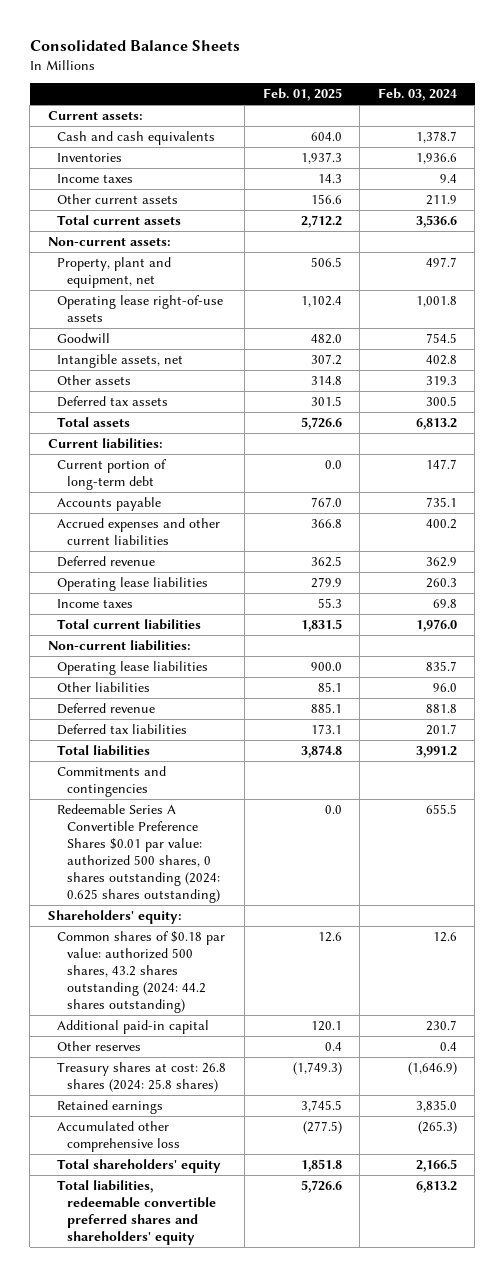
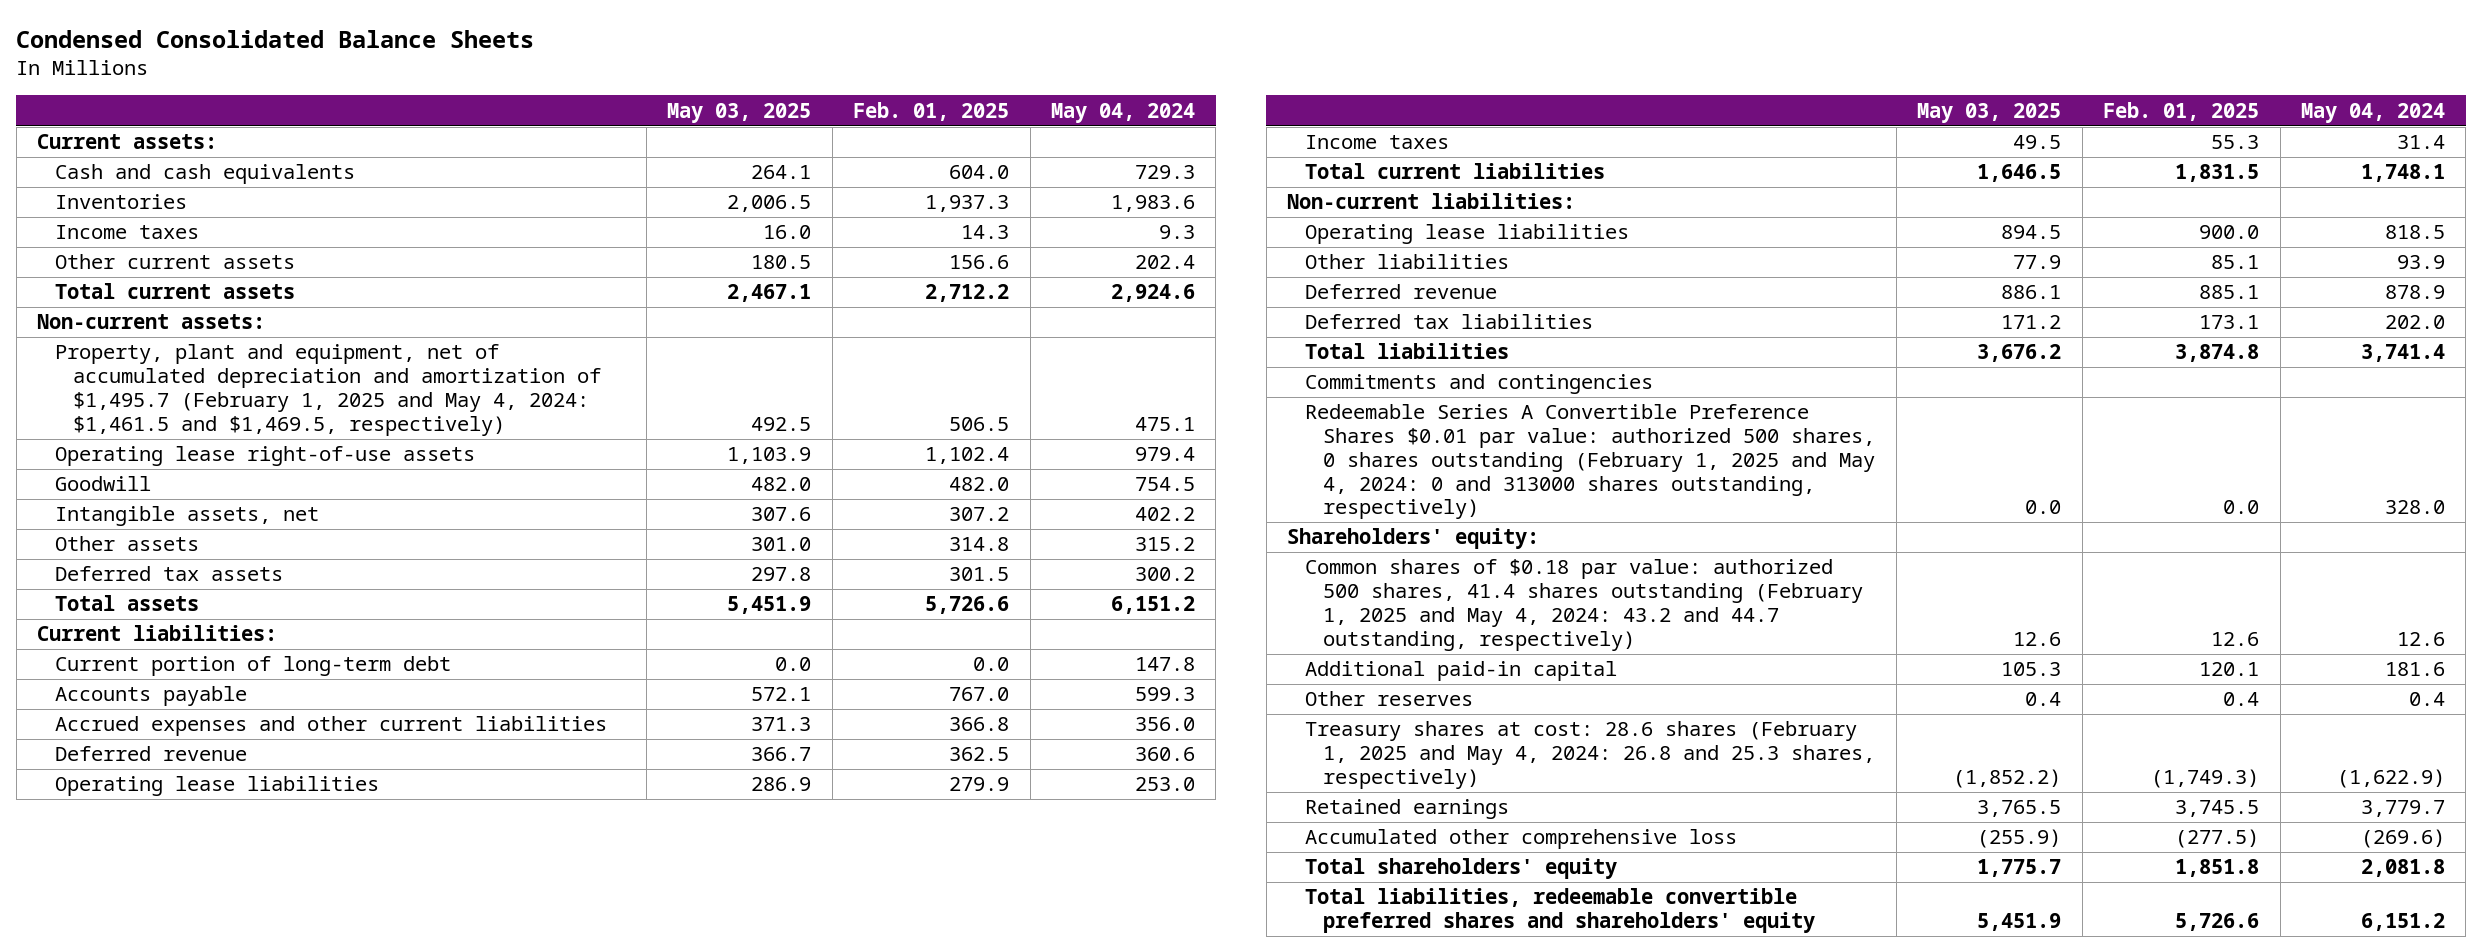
[29,39,240,51] Consolidated Balance Sheets -> [16,29,535,48] Condensed Consolidated Balance Sheets
[377,88,457,102] Feb. 03, 2024 -> none
none -> [667,102,812,123] May 03, 2025
none -> [1050,102,1195,123] May 04, 2024
[57,256,172,288] Property, plant and equipment, net -> [55,344,602,436] Property, plant and equipment, net of accumulated depreciation and amortization of $1,495.7 (February 1, 2025 and May 4, 2024: $1,461.5 and $1,469.5, respectively)
[57,803,221,904] Redeemable Series A Convertible Preference Shares $0.01 par value: authorized 500 shares, 0 shares outstanding (2024: 0.625 shares outstanding) -> [1305,404,1876,520] Redeemable Series A Convertible Preference Shares $0.01 par value: authorized 500 shares, 0 shares outstanding (February 1, 2025 and May 4, 2024: 0 and 313000 shares outstanding, respectively)
[57,930,226,1014] Common shares of $0.18 par value: authorized 500 shares, 43.2 shares outstanding (2024: 44.2 shares outstanding) -> [1305,559,1864,651] Common shares of $0.18 par value: authorized 500 shares, 41.4 shares outstanding (February 1, 2025 and May 4, 2024: 43.2 and 44.7 outstanding, respectively)
[57,1061,227,1092] Treasury shares at cost: 26.8 shares (2024: 25.8 shares) -> [1305,721,1876,789] Treasury shares at cost: 28.6 shares (February 1, 2025 and May 4, 2024: 26.8 and 25.3 shares, respectively)

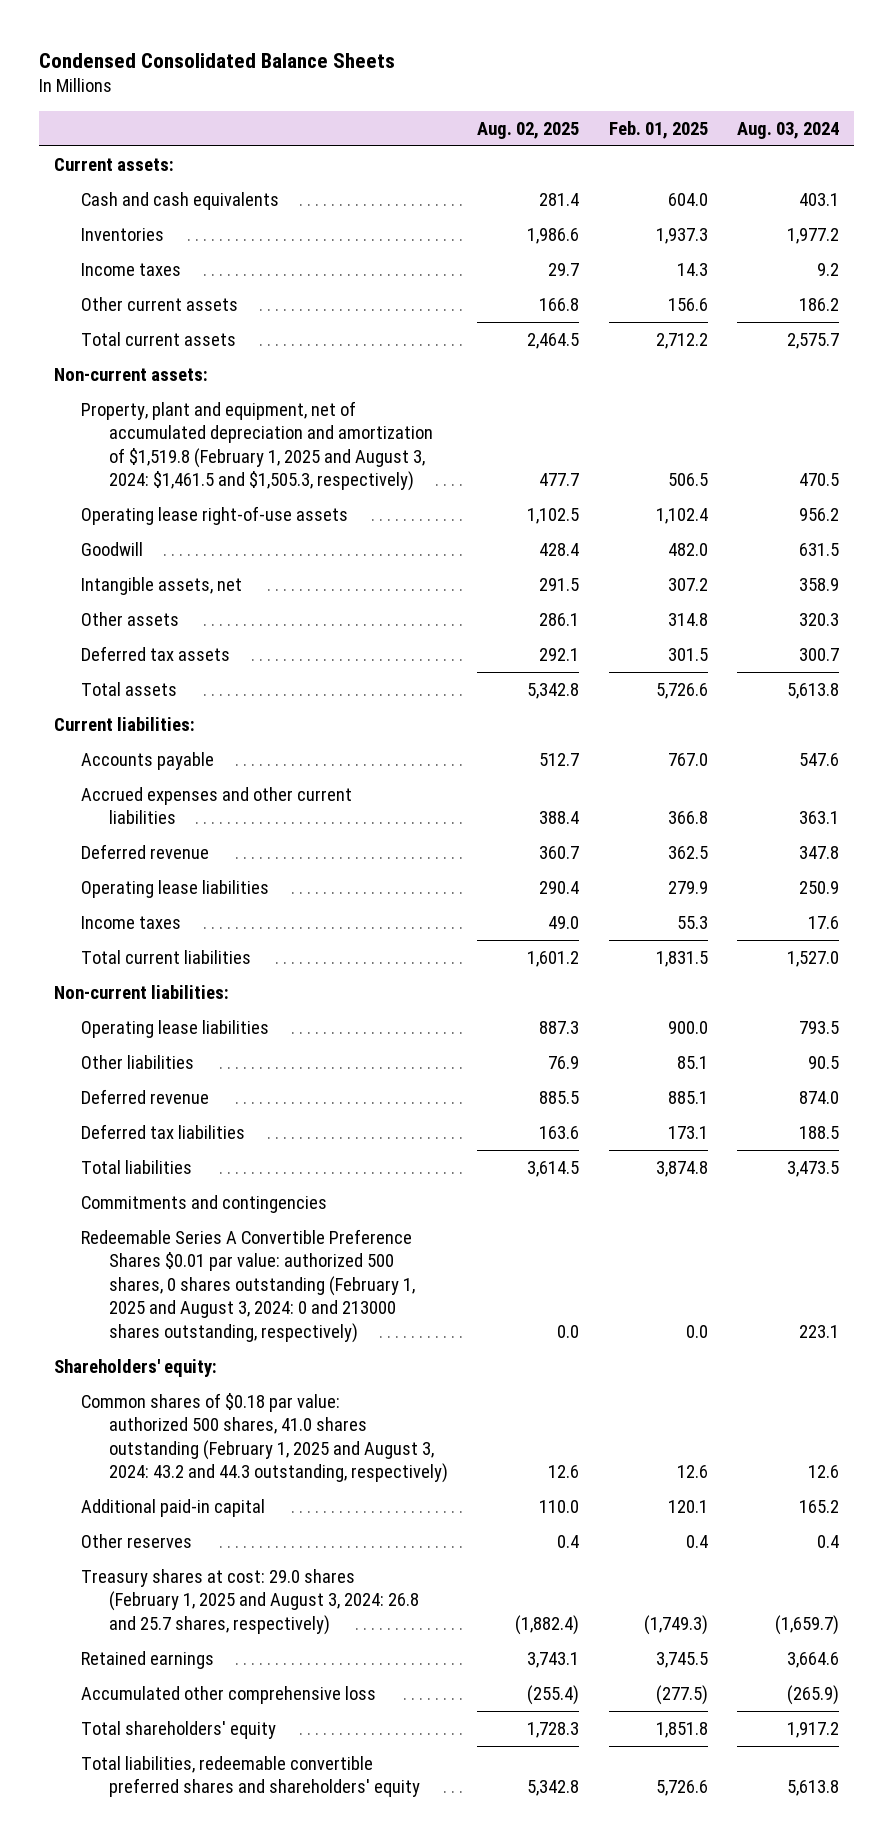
[667,102,812,123] May 03, 2025 -> none
[1050,102,1195,123] May 04, 2024 -> none
none -> [477,121,580,139] Aug. 02, 2025
none -> [737,121,840,139] Aug. 03, 2024
[55,344,602,436] Property, plant and equipment, net of accumulated depreciation and amortization of $1,495.7 (February 1, 2025 and May 4, 2024: $1,461.5 and $1,469.5, respectively) -> [81,400,433,492] Property, plant and equipment, net of accumulated depreciation and amortization of $1,519.8 (February 1, 2025 and August 3, 2024: $1,461.5 and $1,505.3, respectively)
[55,656,452,677] Current portion of long-term debt -> none
[1305,404,1876,520] Redeemable Series A Convertible Preference Shares $0.01 par value: authorized 500 shares, 0 shares outstanding (February 1, 2025 and May 4, 2024: 0 and 313000 shares outstanding, respectively) -> [81,1228,415,1343] Redeemable Series A Convertible Preference Shares $0.01 par value: authorized 500 shares, 0 shares outstanding (February 1, 2025 and August 3, 2024: 0 and 213000 shares outstanding, respectively)
[1305,559,1864,651] Common shares of $0.18 par value: authorized 500 shares, 41.4 shares outstanding (February 1, 2025 and May 4, 2024: 43.2 and 44.7 outstanding, respectively) -> [81,1392,448,1484] Common shares of $0.18 par value: authorized 500 shares, 41.0 shares outstanding (February 1, 2025 and August 3, 2024: 43.2 and 44.3 outstanding, respectively)
[1305,721,1876,789] Treasury shares at cost: 28.6 shares (February 1, 2025 and May 4, 2024: 26.8 and 25.3 shares, respectively) -> [81,1568,419,1635] Treasury shares at cost: 29.0 shares (February 1, 2025 and August 3, 2024: 26.8 and 25.7 shares, respectively)

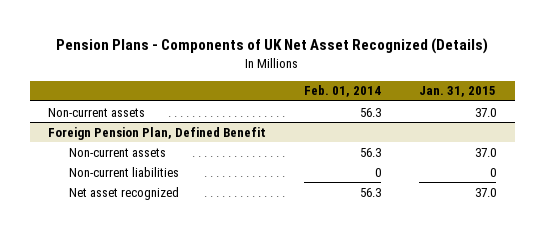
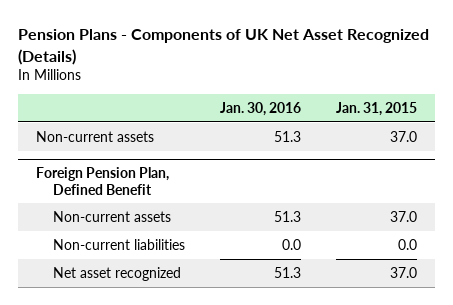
[304,85,382,98] Feb. 01, 2014 -> none
none -> [219,102,301,117] Jan. 30, 2016
[489,167,496,177] 0 -> [398,238,418,250] 0.0

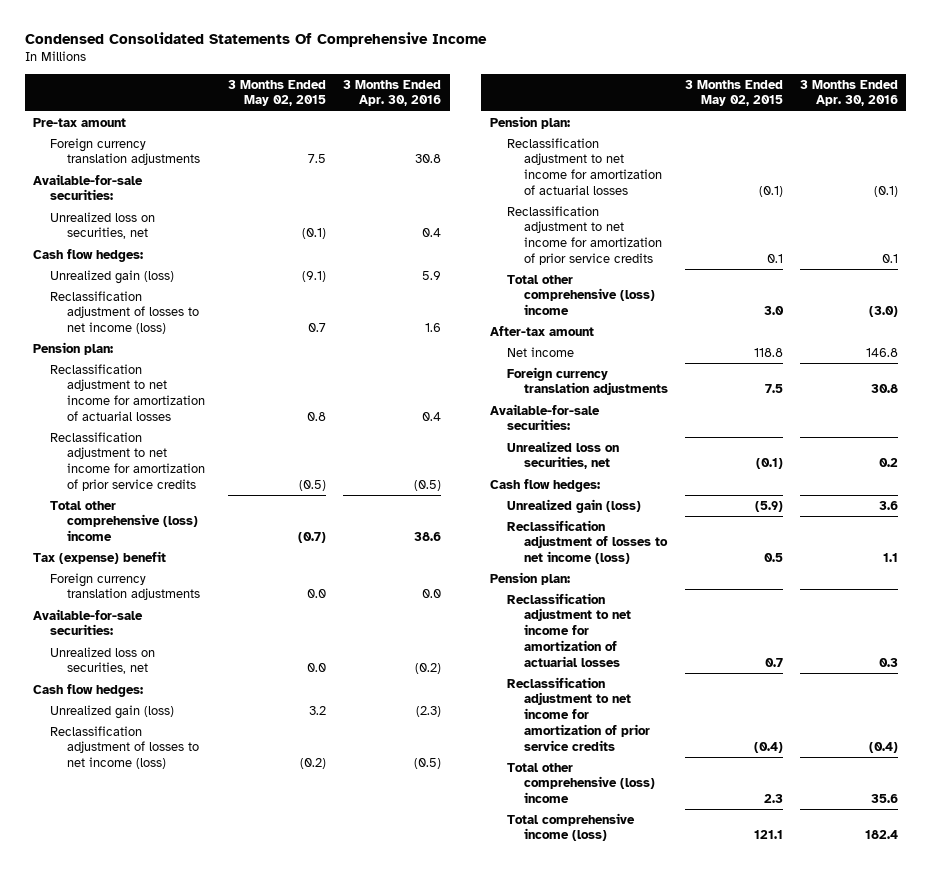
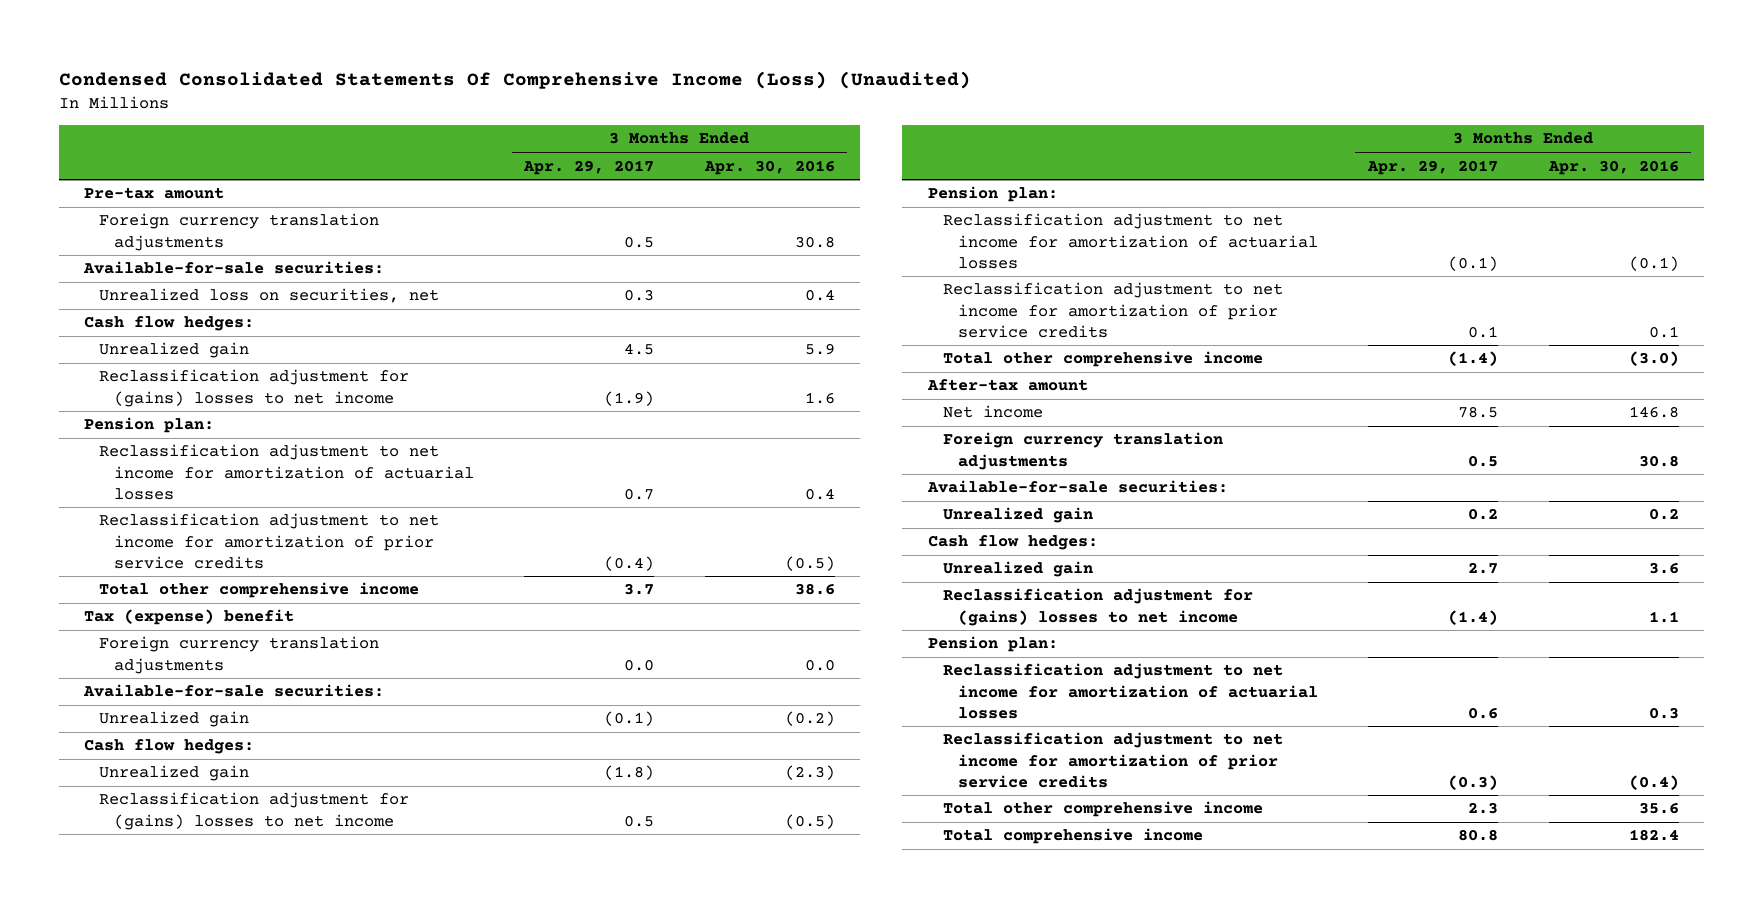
[24,32,487,48] Condensed Consolidated Statements Of Comprehensive Income -> [58,71,971,90] Condensed Consolidated Statements Of Comprehensive Income (Loss) (Unaudited)
[228,79,327,107] 3 Months Ended May 02, 2015 -> none
none -> [523,159,655,175] Apr. 29, 2017
[50,269,175,284] Unrealized gain (loss) -> [98,342,249,359] Unrealized gain
[50,290,200,335] Reclassification adjustment of losses to net income (loss) -> [98,369,409,407] Reclassification adjustment for (gains) losses to net income
[50,500,199,542] Total other comprehensive (loss) income -> [98,582,419,599] Total other comprehensive income
[50,646,156,675] Unrealized loss on securities, net -> [98,711,249,728] Unrealized gain
[50,704,175,719] Unrealized gain (loss) -> [98,765,249,782] Unrealized gain
[50,725,200,770] Reclassification adjustment of losses to net income (loss) -> [98,792,409,830] Reclassification adjustment for (gains) losses to net income
[506,274,655,316] Total other comprehensive (loss) income -> [942,351,1263,368] Total other comprehensive income
[506,440,619,470] Unrealized loss on securities, net -> [942,507,1093,524] Unrealized gain
[506,498,641,513] Unrealized gain (loss) -> [942,561,1093,578] Unrealized gain
[506,519,668,565] Reclassification adjustment of losses to net income (loss) -> [942,588,1253,626] Reclassification adjustment for (gains) losses to net income
[506,762,655,804] Total other comprehensive (loss) income -> [942,801,1263,818] Total other comprehensive income
[506,812,635,842] Total comprehensive income (loss) -> [942,828,1203,845] Total comprehensive income

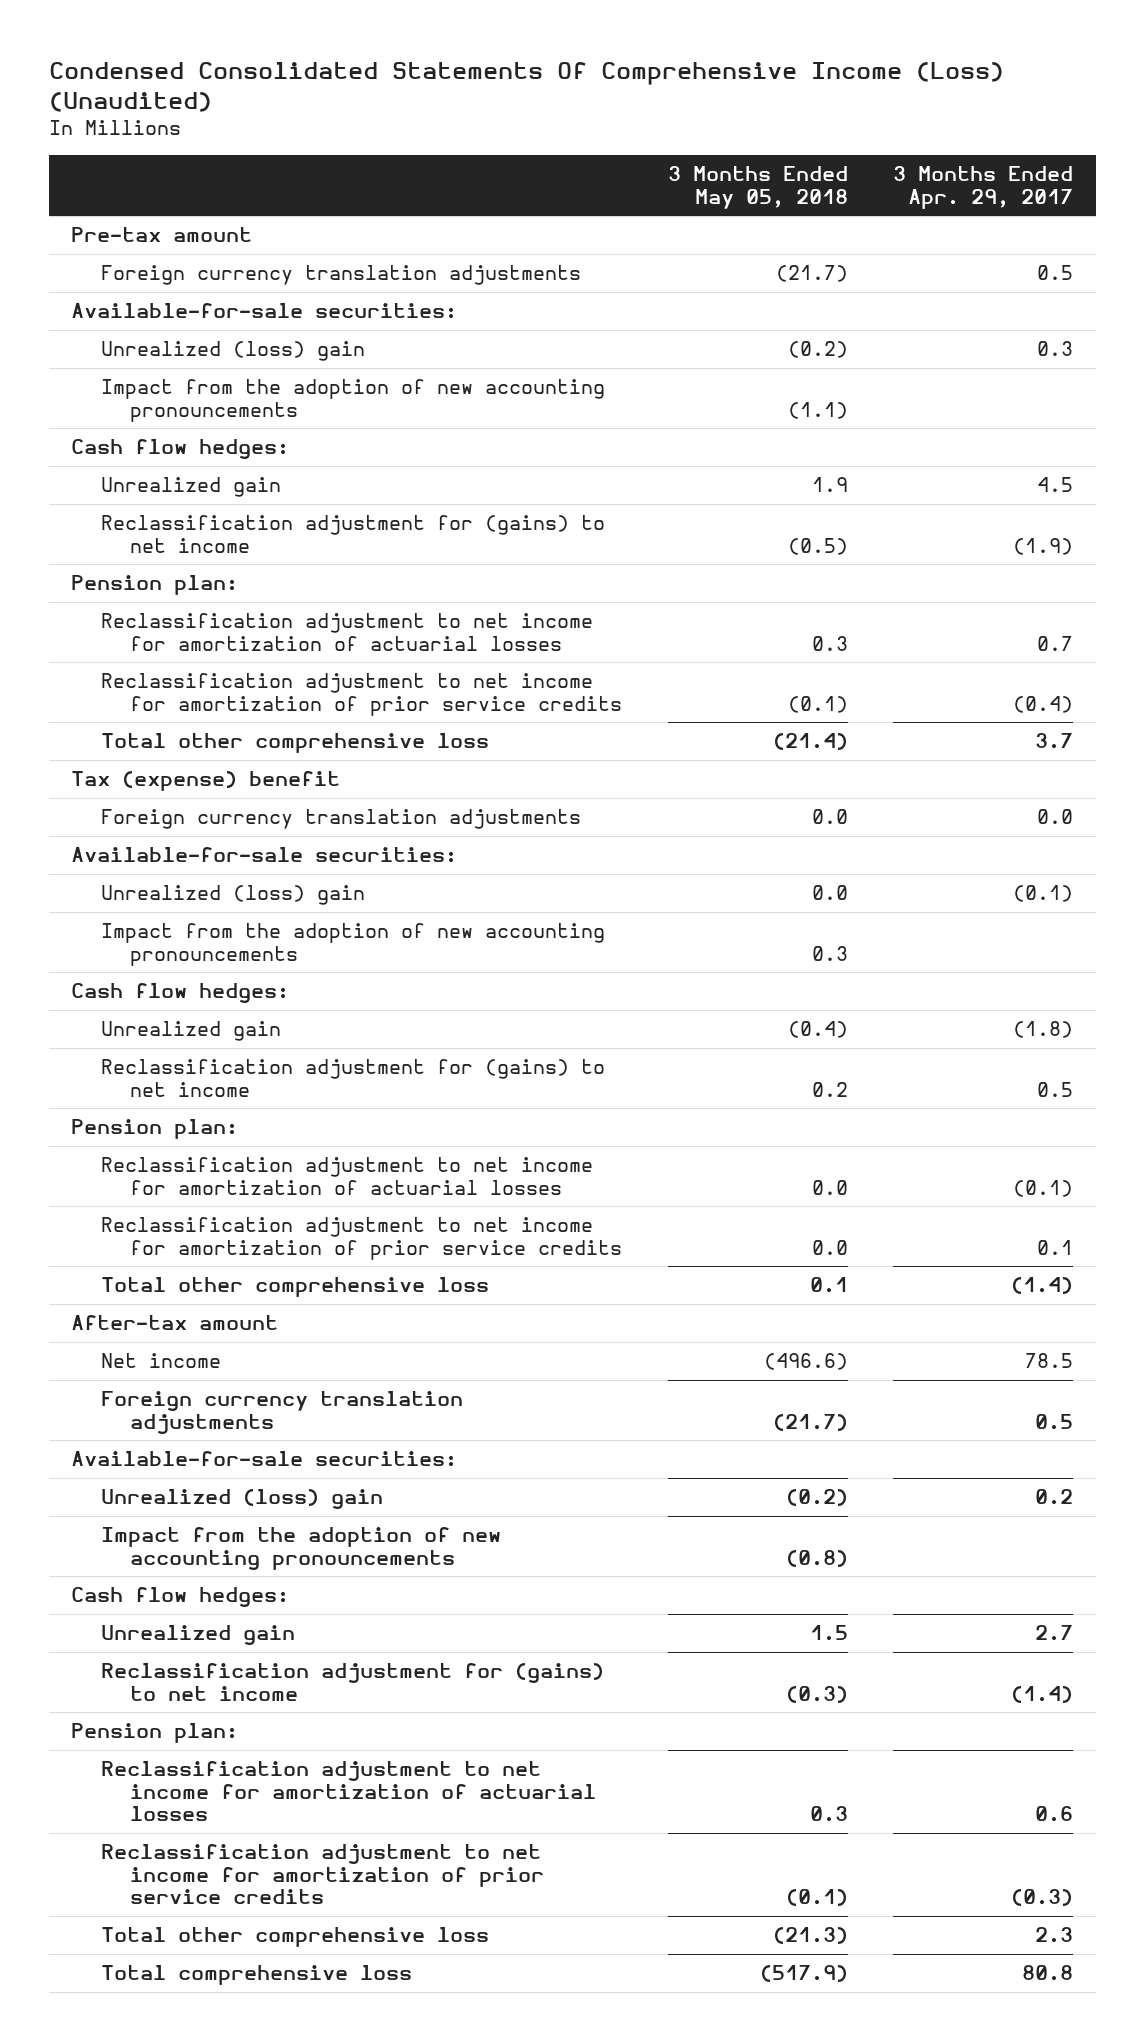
[703,159,835,175] Apr. 30, 2016 -> none
none -> [667,166,848,209] 3 Months Ended May 05, 2018
[98,288,439,304] Unrealized loss on securities, net -> [100,341,365,362] Unrealized (loss) gain
none -> [100,379,605,422] Impact from the adoption of new accounting pronouncements
[98,369,409,407] Reclassification adjustment for (gains) losses to net income -> [100,515,605,553] Reclassification adjustment for (gains) to net income
[98,582,419,599] Total other comprehensive income -> [100,733,489,754] Total other comprehensive loss
[98,711,249,728] Unrealized gain -> [100,885,365,906] Unrealized (loss) gain
none -> [100,923,605,966] Impact from the adoption of new accounting pronouncements
[98,792,409,830] Reclassification adjustment for (gains) losses to net income -> [100,1059,605,1097] Reclassification adjustment for (gains) to net income
[942,351,1263,368] Total other comprehensive income -> [100,1277,489,1298] Total other comprehensive loss
[942,507,1093,524] Unrealized gain -> [100,1489,383,1510] Unrealized (loss) gain
none -> [100,1527,501,1570] Impact from the adoption of new accounting pronouncements
[942,588,1253,626] Reclassification adjustment for (gains) losses to net income -> [100,1663,604,1701] Reclassification adjustment for (gains) to net income
[942,801,1263,818] Total other comprehensive income -> [100,1927,489,1948] Total other comprehensive loss
[942,828,1203,845] Total comprehensive income -> [100,1965,412,1986] Total comprehensive loss

